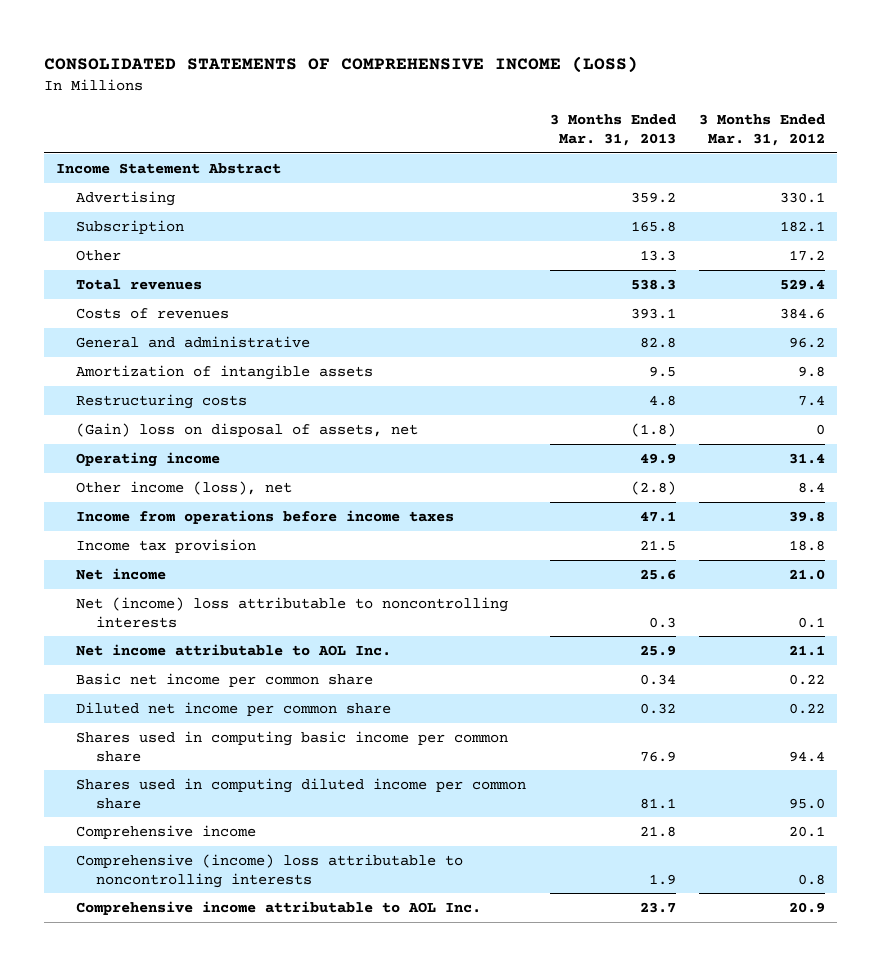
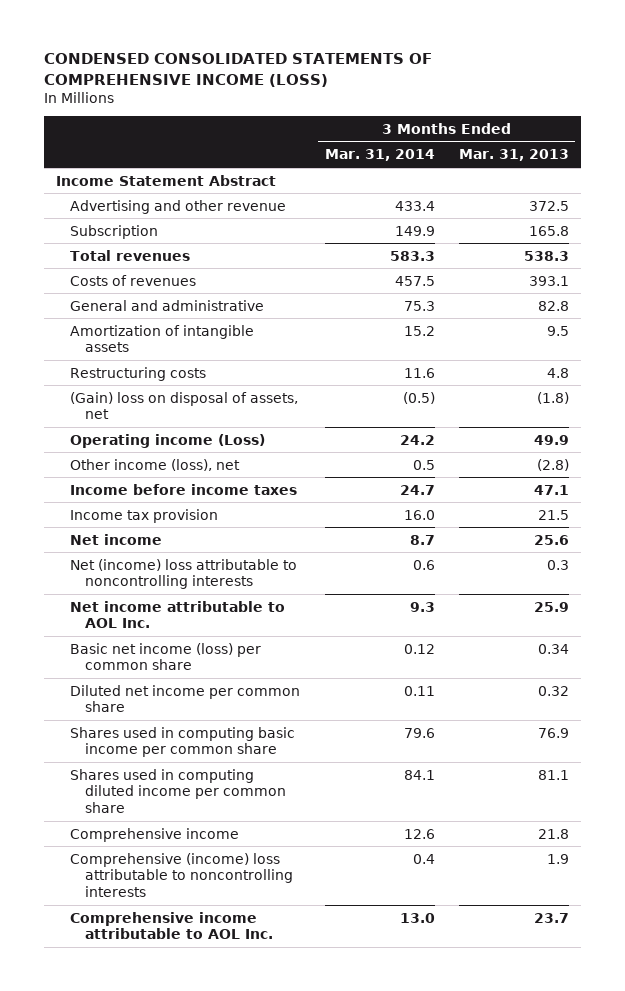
[44,55,639,73] CONSOLIDATED STATEMENTS OF COMPREHENSIVE INCOME (LOSS) -> [43,53,432,87] CONDENSED CONSOLIDATED STATEMENTS OF COMPREHENSIVE INCOME (LOSS)
[699,114,826,147] 3 Months Ended Mar. 31, 2012 -> none
none -> [324,149,435,162] Mar. 31, 2014
[76,190,176,206] Advertising -> none
none -> [70,199,287,214] Advertising and other revenue
[76,249,122,261] Other -> none
[76,451,221,467] Operating income -> [70,433,266,448] Operating income (Loss)
[76,509,455,524] Income from operations before income taxes -> [70,483,298,495] Income before income taxes
[76,672,374,687] Basic net income per common share -> [70,642,262,671] Basic net income (loss) per common share

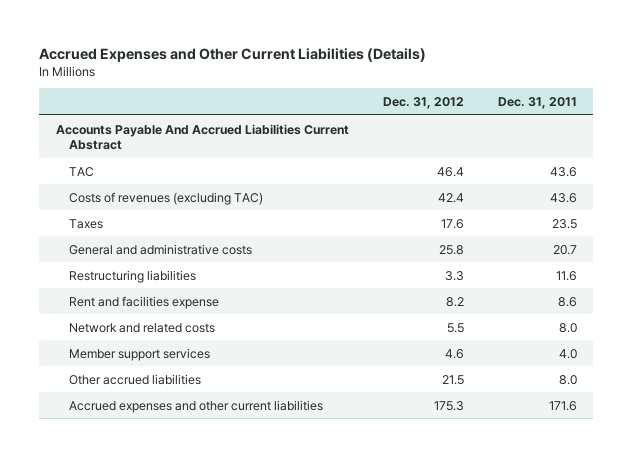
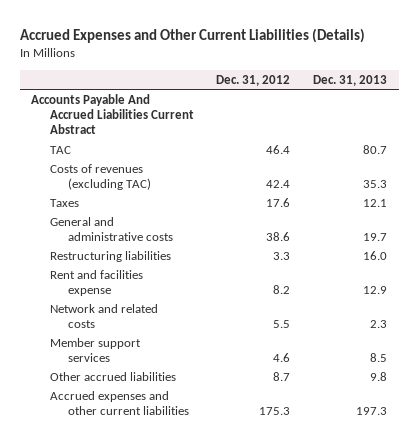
[497,97,577,110] Dec. 31, 2011 -> none
none -> [313,74,388,86] Dec. 31, 2013
[438,244,464,255] 25.8 -> [266,232,291,242] 38.6
[441,374,464,385] 21.5 -> [273,371,291,381] 8.7

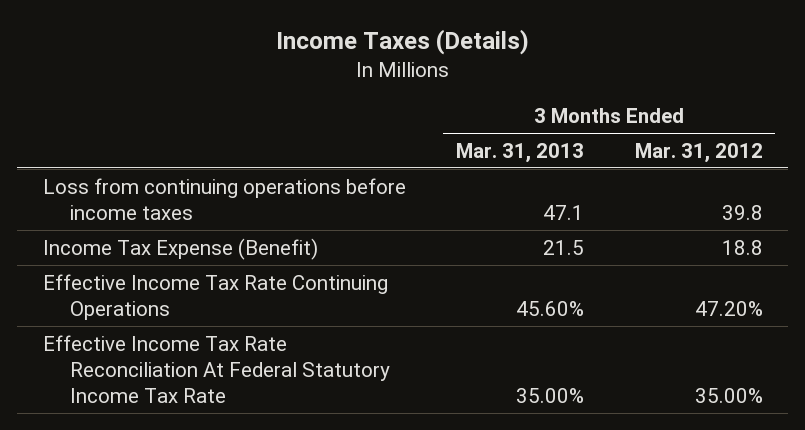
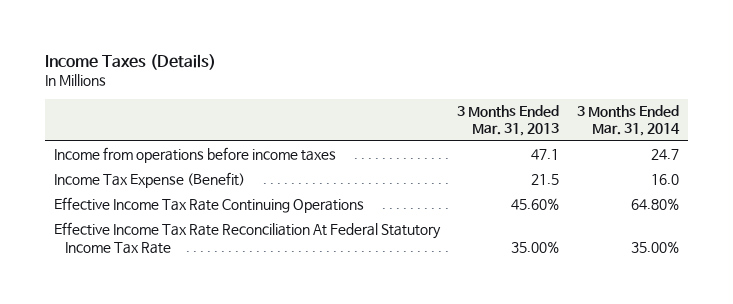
[634,142,763,163] Mar. 31, 2012 -> none
none -> [576,105,680,137] 3 Months Ended Mar. 31, 2014
[42,177,406,220] Loss from continuing operations before income taxes -> [53,147,336,164] Income from operations before income taxes

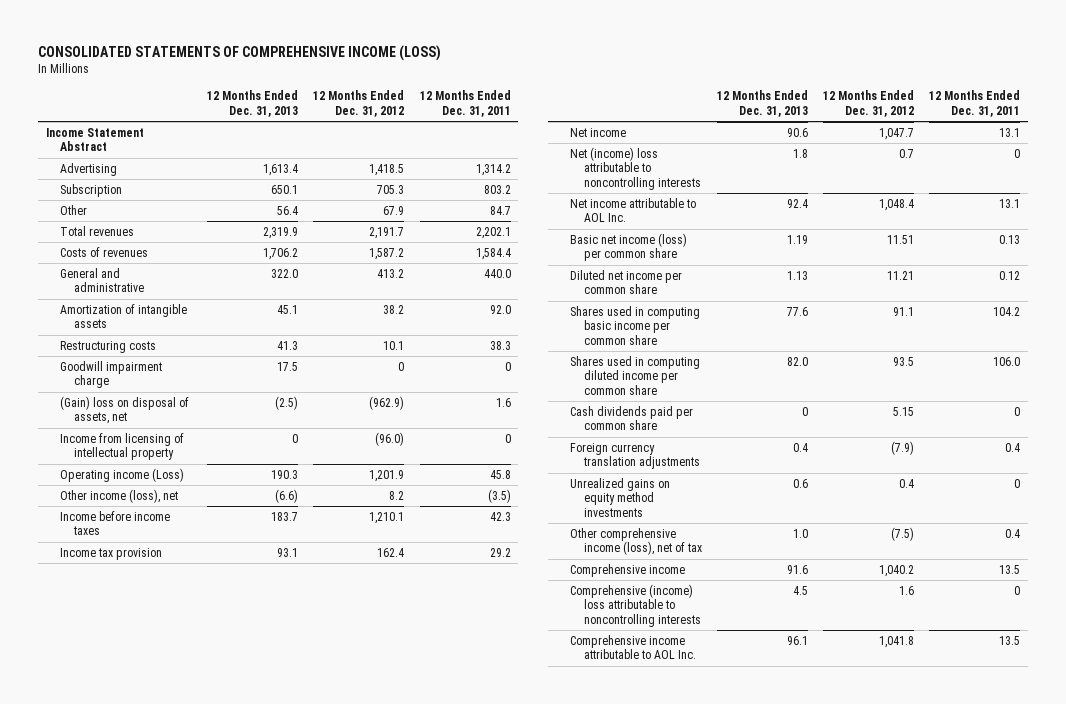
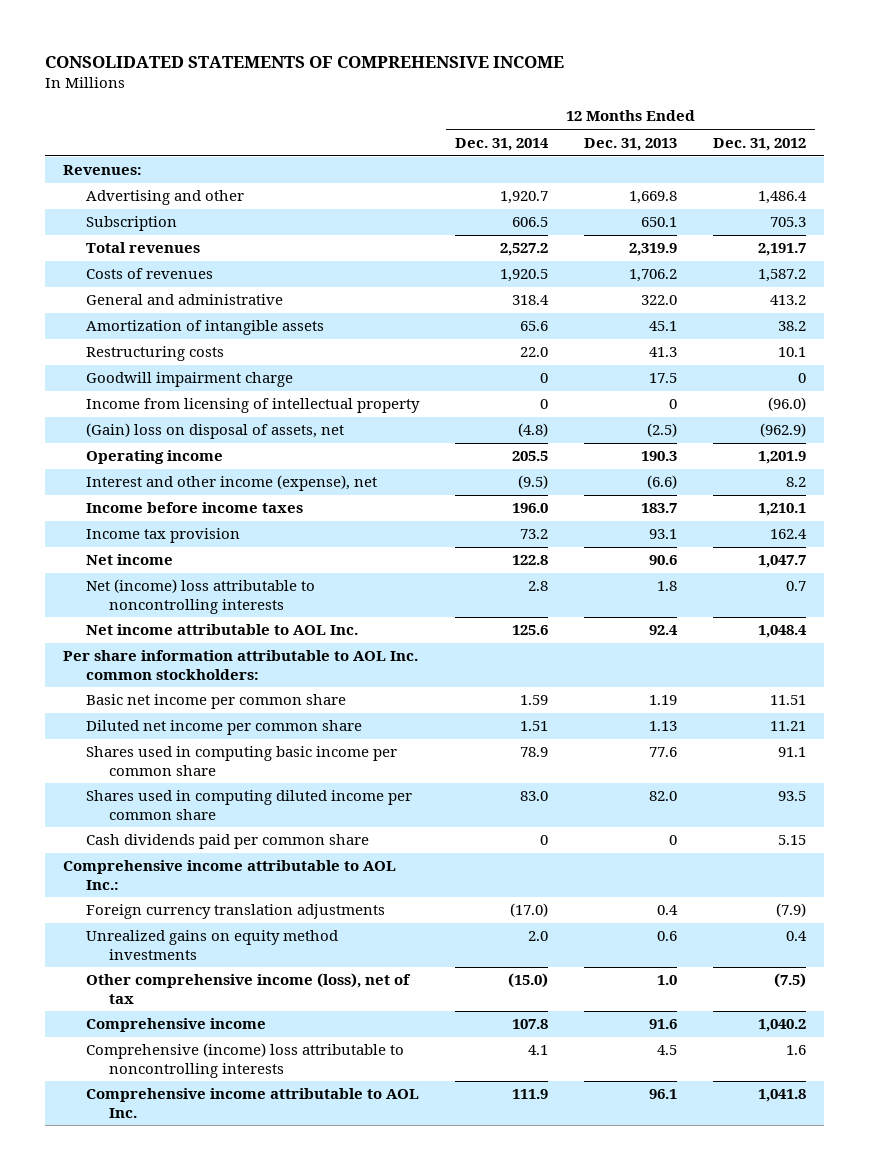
[38,45,442,62] CONSOLIDATED STATEMENTS OF COMPREHENSIVE INCOME (LOSS) -> [45,56,565,69] CONSOLIDATED STATEMENTS OF COMPREHENSIVE INCOME
[419,90,511,117] 12 Months Ended Dec. 31, 2011 -> none
none -> [455,137,550,151] Dec. 31, 2014
[45,127,144,152] Income Statement Abstract -> none
none -> [63,165,143,176] Revenues:
[60,162,118,176] Advertising -> [86,190,245,206] Advertising and other
[263,163,299,176] 1,613.4 -> [629,191,678,205] 1,669.8
[369,163,405,176] 1,418.5 -> [758,191,808,205] 1,486.4
[60,204,88,215] Other -> none
[60,395,190,425] (Gain) loss on disposal of assets, net -> [86,423,345,440] (Gain) loss on disposal of assets, net
[60,467,185,482] Operating income (Loss) -> [86,450,224,465] Operating income
[60,488,179,503] Other income (loss), net -> [86,475,378,492] Interest and other income (expense), net
none -> [63,650,419,680] Per share information attributable to AOL Inc. common stockholders:
[569,232,687,262] Basic net income (loss) per common share -> [86,694,347,710] Basic net income per common share
none -> [63,860,397,890] Comprehensive income attributable to AOL Inc.:

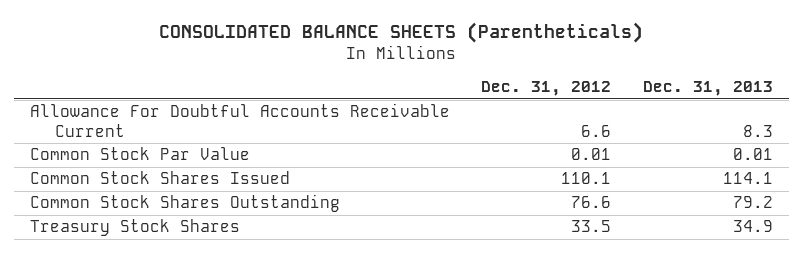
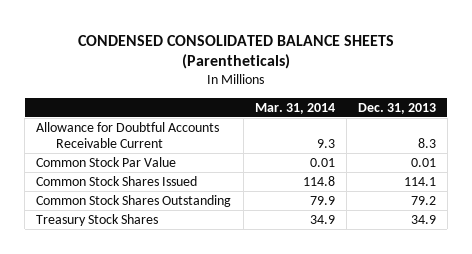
[159,22,644,44] CONSOLIDATED BALANCE SHEETS (Parentheticals) -> [78,34,395,70] CONDENSED CONSOLIDATED BALANCE SHEETS (Parentheticals)
[481,81,612,97] Dec. 31, 2012 -> none
none -> [254,102,335,114] Mar. 31, 2014
[29,103,450,137] Allowance For Doubtful Accounts Receivable Current -> [36,121,220,148] Allowance for Doubtful Accounts Receivable Current

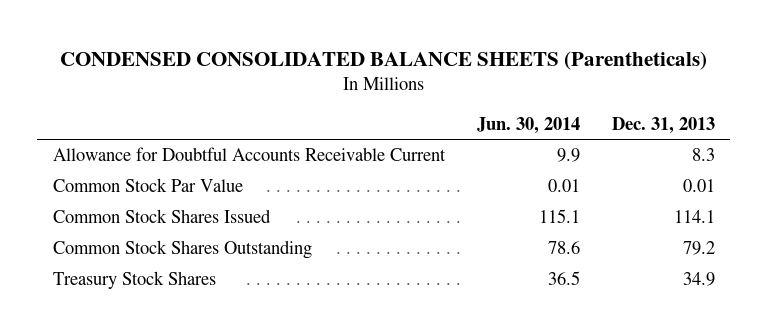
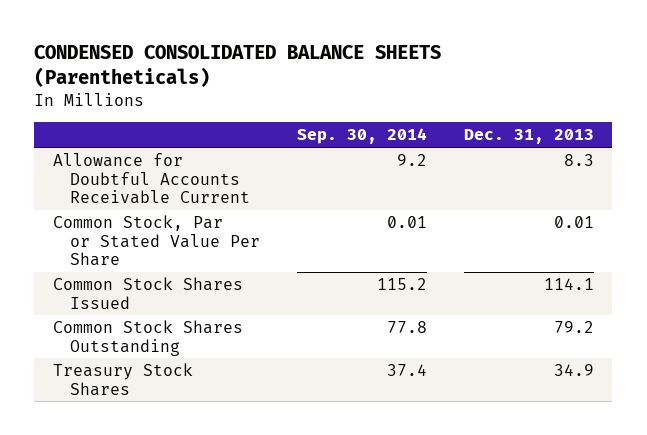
[476,117,580,135] Jun. 30, 2014 -> none
none -> [296,128,427,145] Sep. 30, 2014
[52,178,243,193] Common Stock Par Value -> [52,215,260,267] Common Stock, Par or Stated Value Per Share

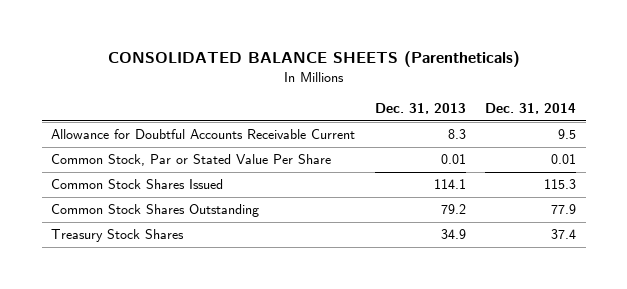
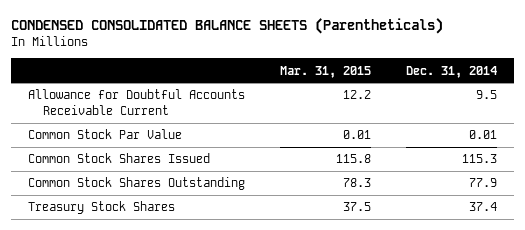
[107,50,520,67] CONSOLIDATED BALANCE SHEETS (Parentheticals) -> [10,17,443,34] CONDENSED CONSOLIDATED BALANCE SHEETS (Parentheticals)
[374,102,466,114] Dec. 31, 2013 -> none
none -> [280,65,372,78] Mar. 31, 2015
[51,154,332,167] Common Stock, Par or Stated Value Per Share -> [28,129,183,140] Common Stock Par Value

